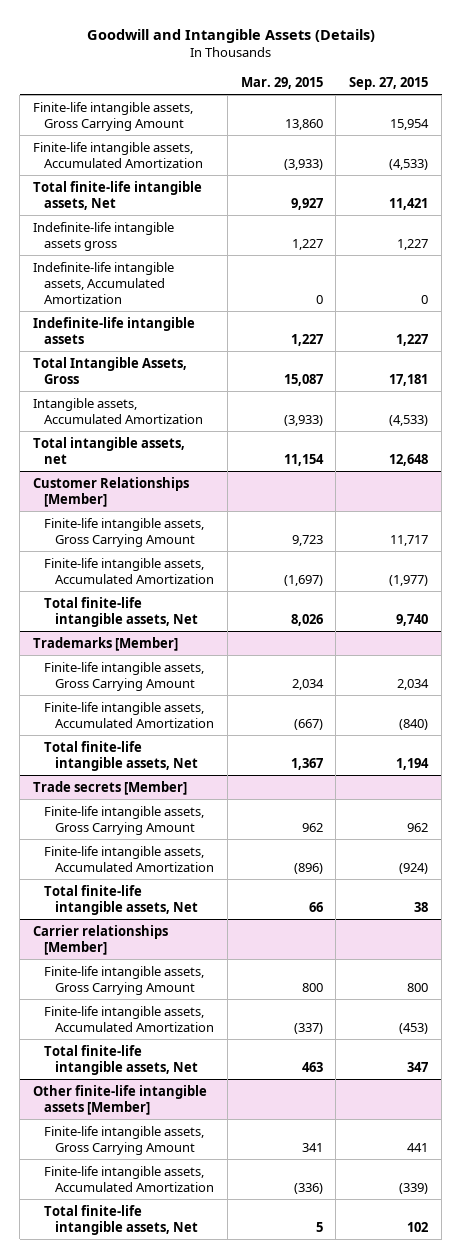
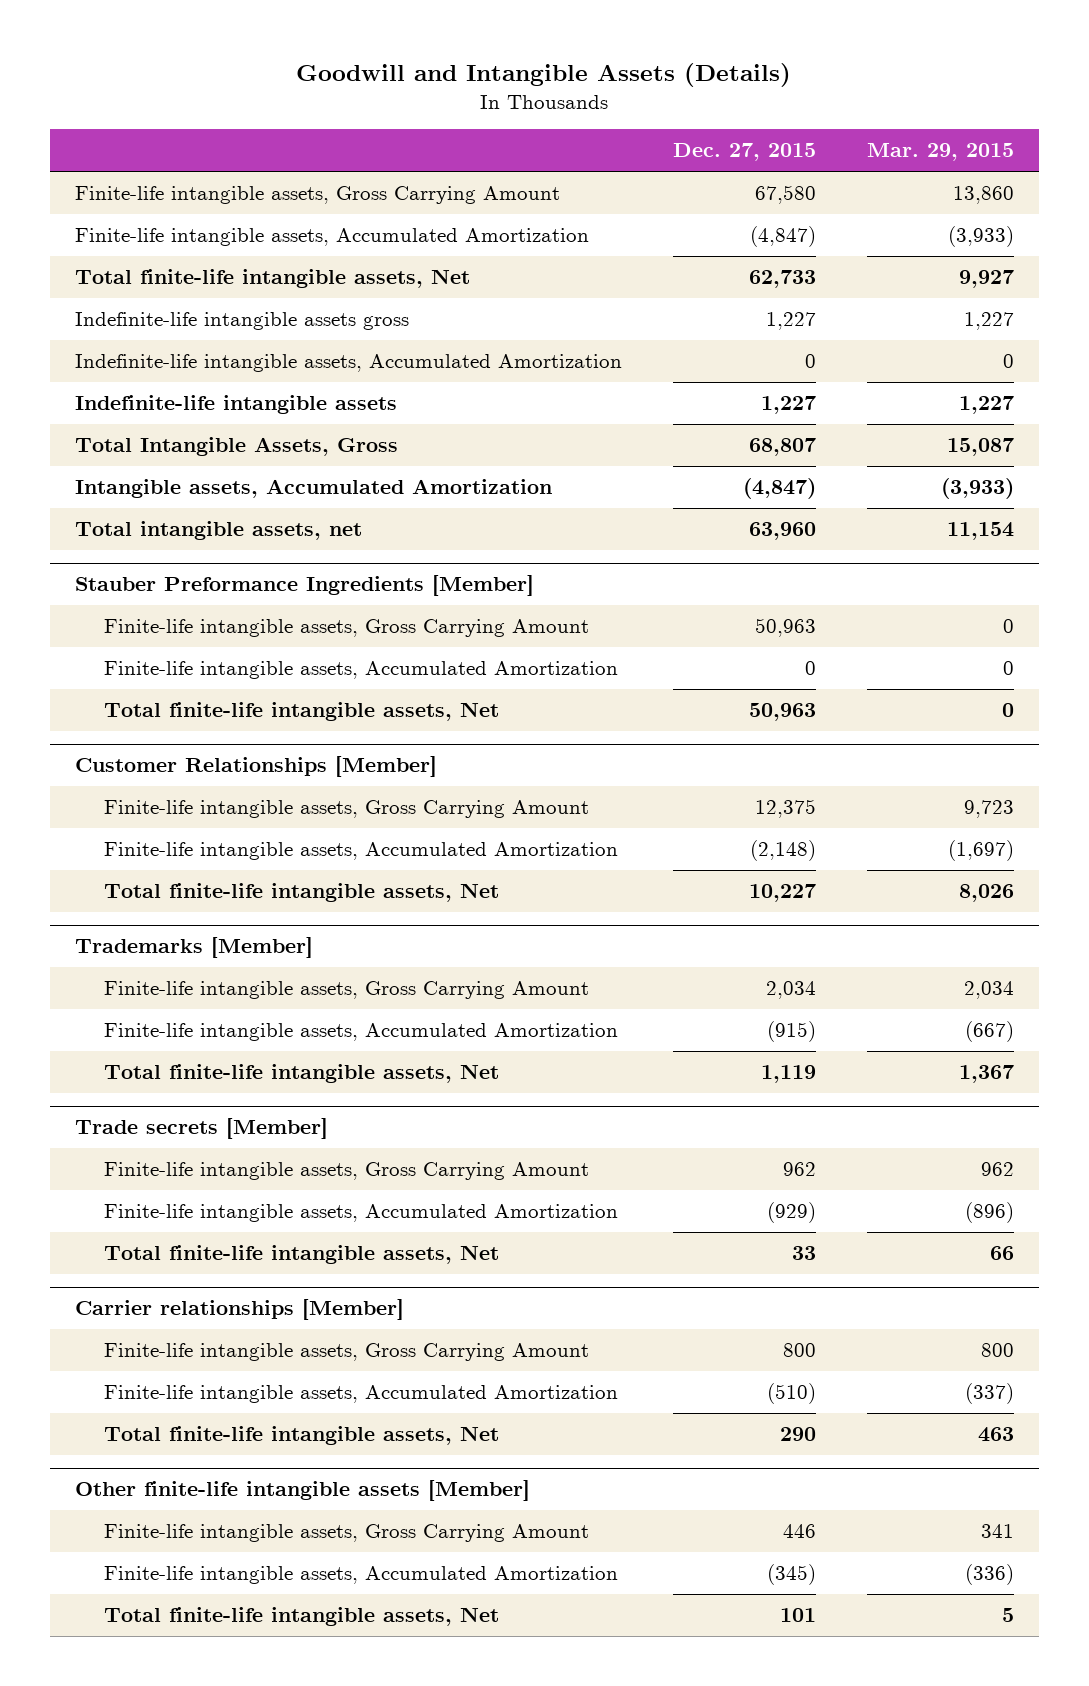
[349,76,429,90] Sep. 27, 2015 -> none
none -> [672,143,816,162] Dec. 27, 2015
none -> [75,575,535,597] Stauber Preformance Ingredients [Member]
none -> [103,619,589,638] Finite-life intangible assets, Gross Carrying Amount
none -> [103,661,618,680] Finite-life intangible assets, Accumulated Amortization
none -> [103,702,499,722] Total finite-life intangible assets, Net

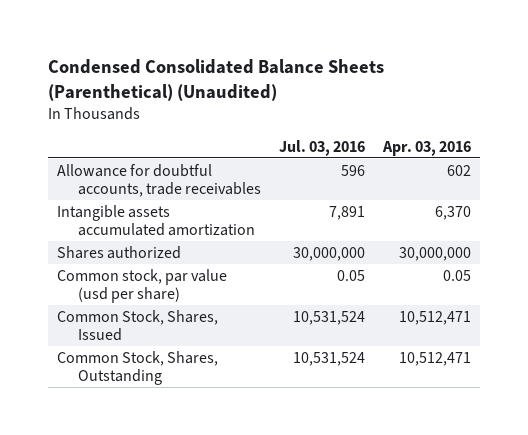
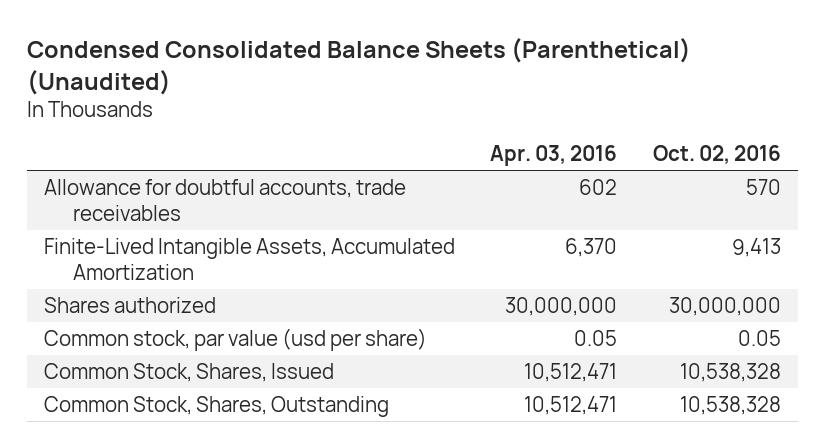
[279,139,366,156] Jul. 03, 2016 -> none
none -> [652,145,781,165] Oct. 02, 2016
[57,204,256,237] Intangible assets accumulated amortization -> [44,237,456,280] Finite-Lived Intangible Assets, Accumulated Amortization

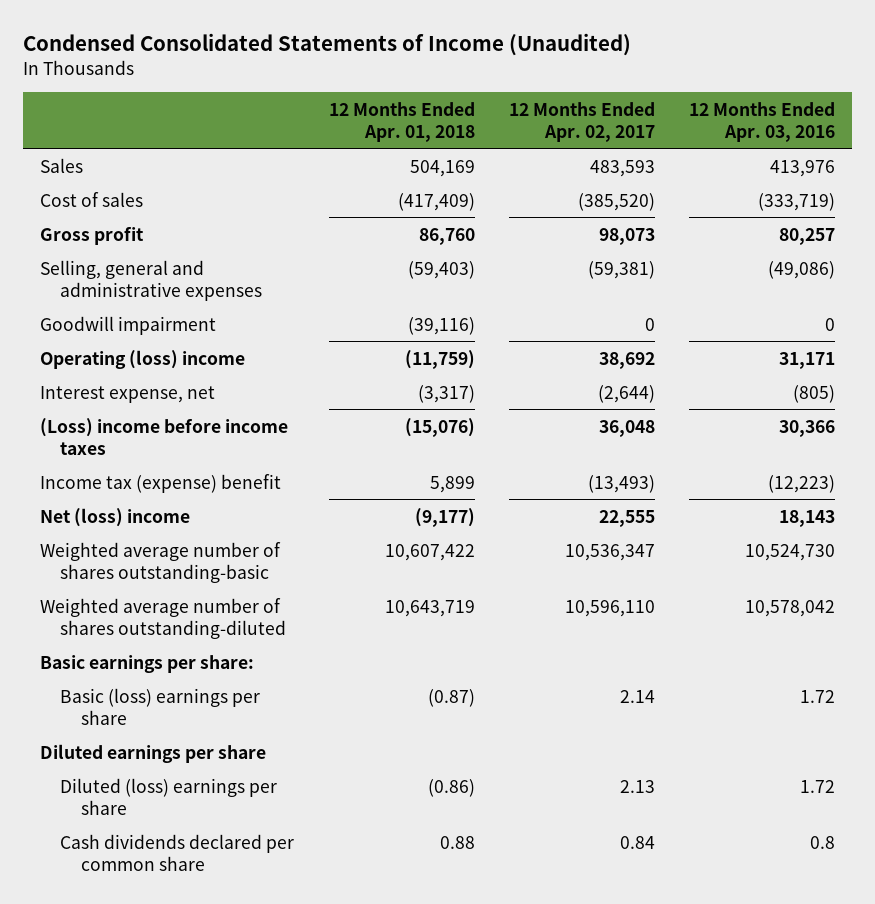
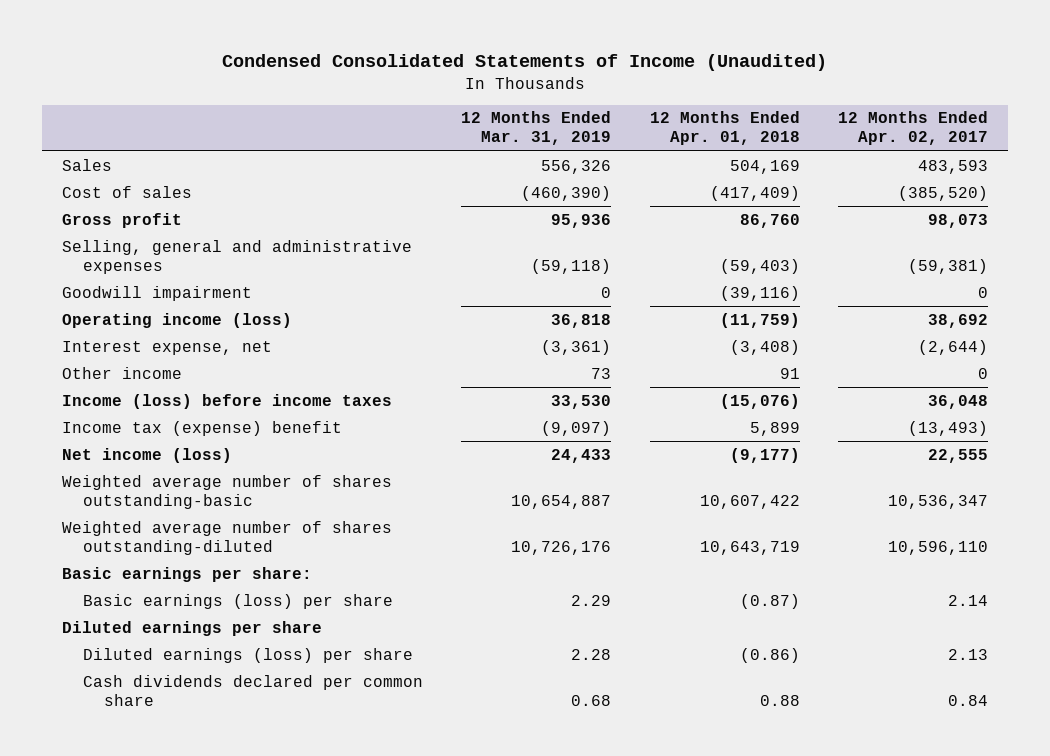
[688,101,835,142] 12 Months Ended Apr. 03, 2016 -> none
none -> [461,111,612,146] 12 Months Ended Mar. 31, 2019
[40,349,246,369] Operating (loss) income -> [61,312,292,328] Operating income (loss)
[417,384,475,403] (3,317) -> [729,339,800,355] (3,408)
none -> [61,366,182,379] Other income
[40,417,289,455] (Loss) income before income taxes -> [61,393,392,409] Income (loss) before income taxes
[40,507,191,527] Net (loss) income -> [61,447,232,463] Net income (loss)
[60,687,261,725] Basic (loss) earnings per share -> [82,593,393,609] Basic earnings (loss) per share
[60,777,278,815] Diluted (loss) earnings per share -> [82,647,413,663] Diluted earnings (loss) per share

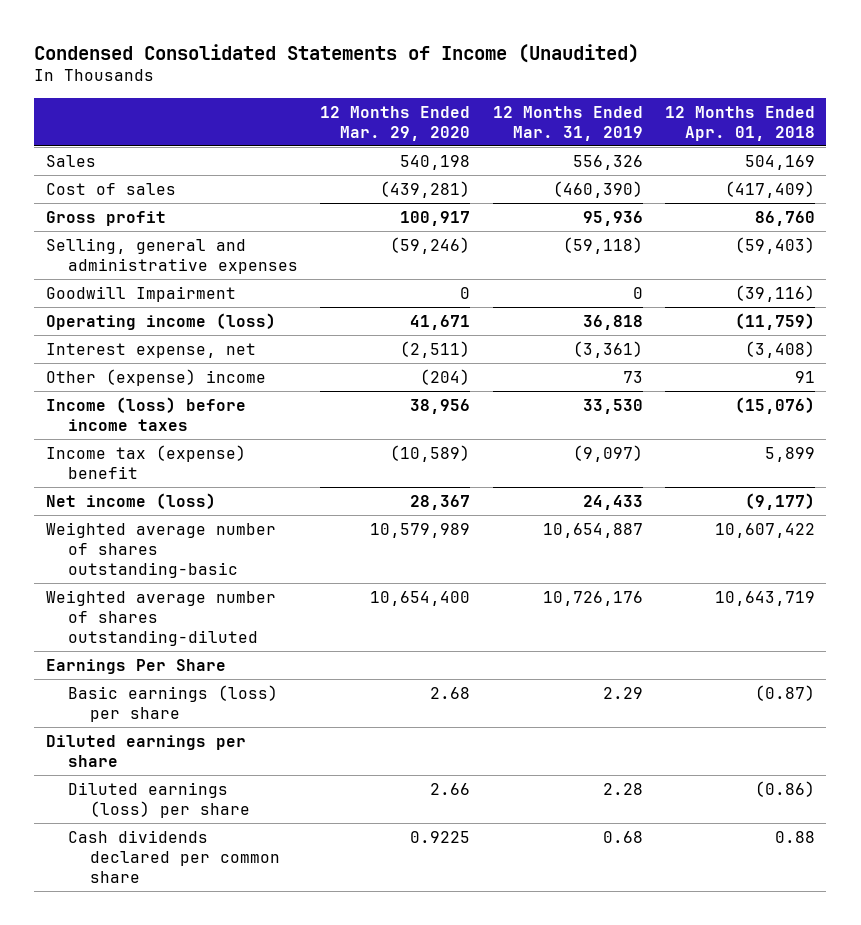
[838,111,989,146] 12 Months Ended Apr. 02, 2017 -> none
none -> [320,105,471,141] 12 Months Ended Mar. 29, 2020
[61,285,252,301] Goodwill impairment -> [45,286,236,303] Goodwill Impairment
[61,366,182,379] Other income -> [45,369,266,387] Other (expense) income
[61,566,312,582] Basic earnings per share: -> [45,659,226,675] Earnings Per Share

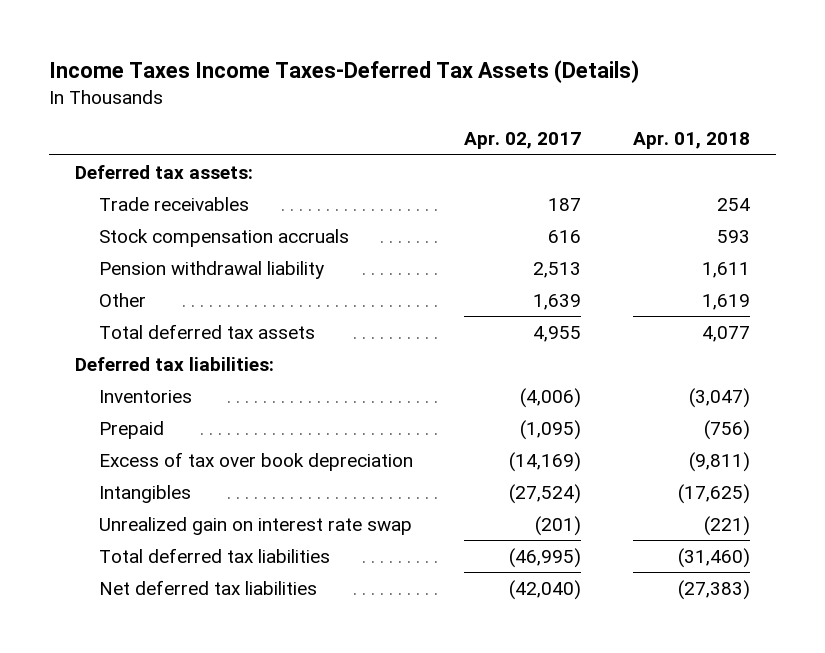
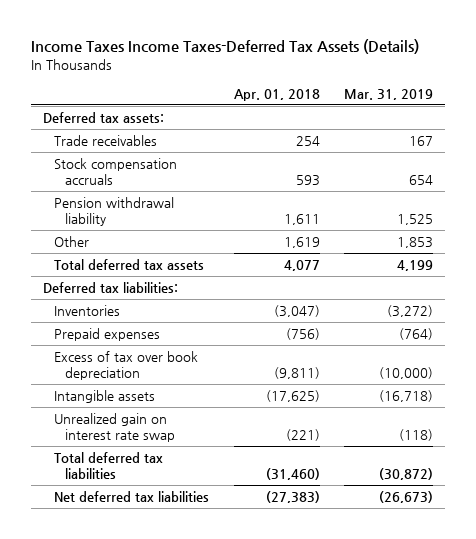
[464,132,582,150] Apr. 02, 2017 -> none
none -> [344,88,434,100] Mar. 31, 2019
[98,420,164,439] Prepaid -> [54,328,161,342] Prepaid expenses
[98,484,191,503] Intangibles -> [54,390,156,404] Intangible assets

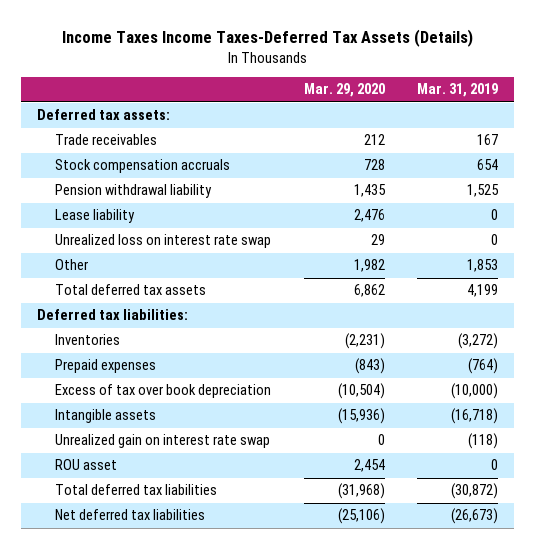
[233,88,320,101] Apr. 01, 2018 -> none
none -> [303,83,385,98] Mar. 29, 2020
none -> [55,209,136,224] Lease liability
none -> [55,234,272,249] Unrealized loss on interest rate swap
none -> [55,459,118,471] ROU asset

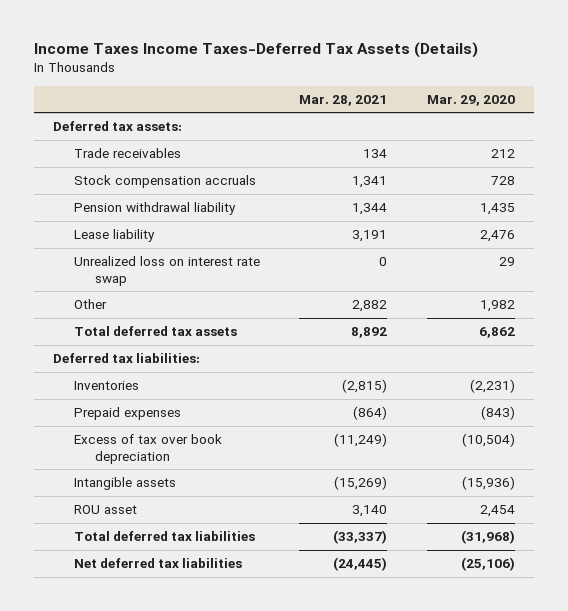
[417,83,499,98] Mar. 31, 2019 -> none
none -> [299,94,388,106] Mar. 28, 2021
[55,434,271,449] Unrealized gain on interest rate swap -> none

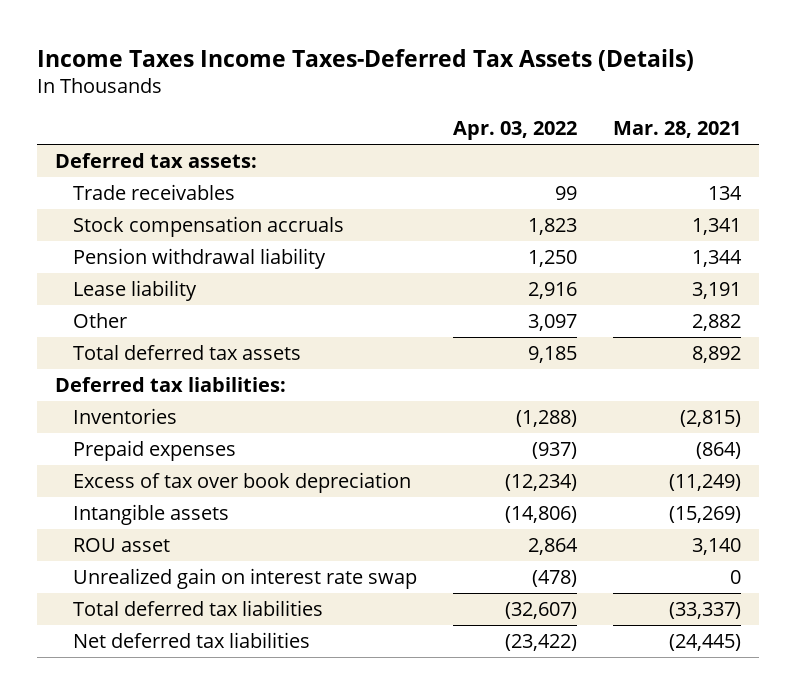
[426,94,515,106] Mar. 29, 2020 -> none
none -> [453,121,578,141] Apr. 03, 2022
[74,256,261,286] Unrealized loss on interest rate swap -> none
none -> [73,567,418,589] Unrealized gain on interest rate swap

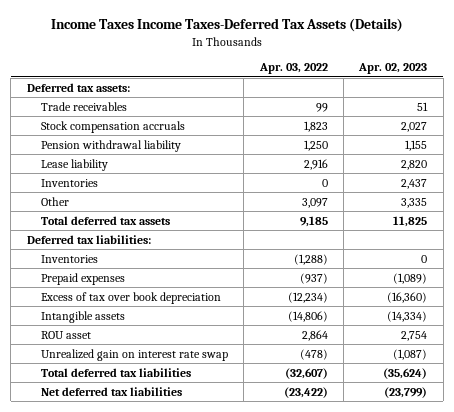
[613,121,742,139] Mar. 28, 2021 -> none
none -> [358,63,428,75] Apr. 02, 2023
none -> [41,178,99,187] Inventories

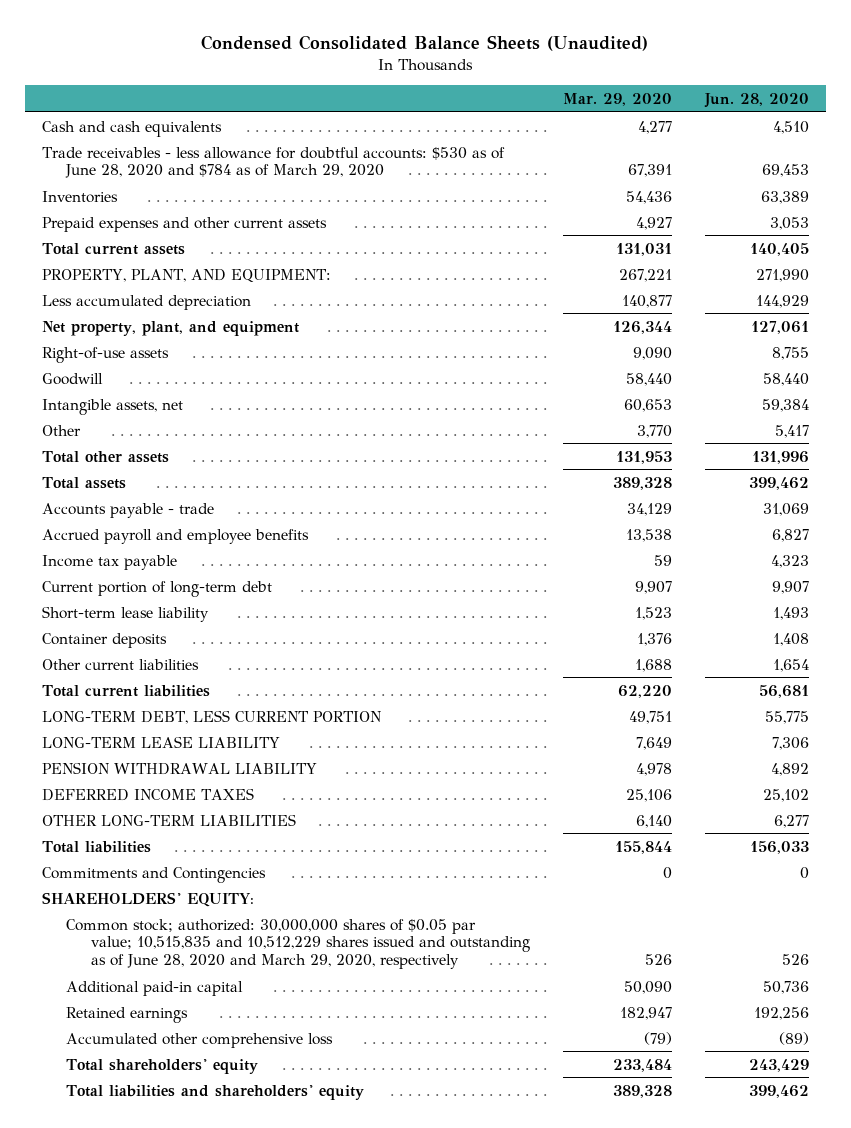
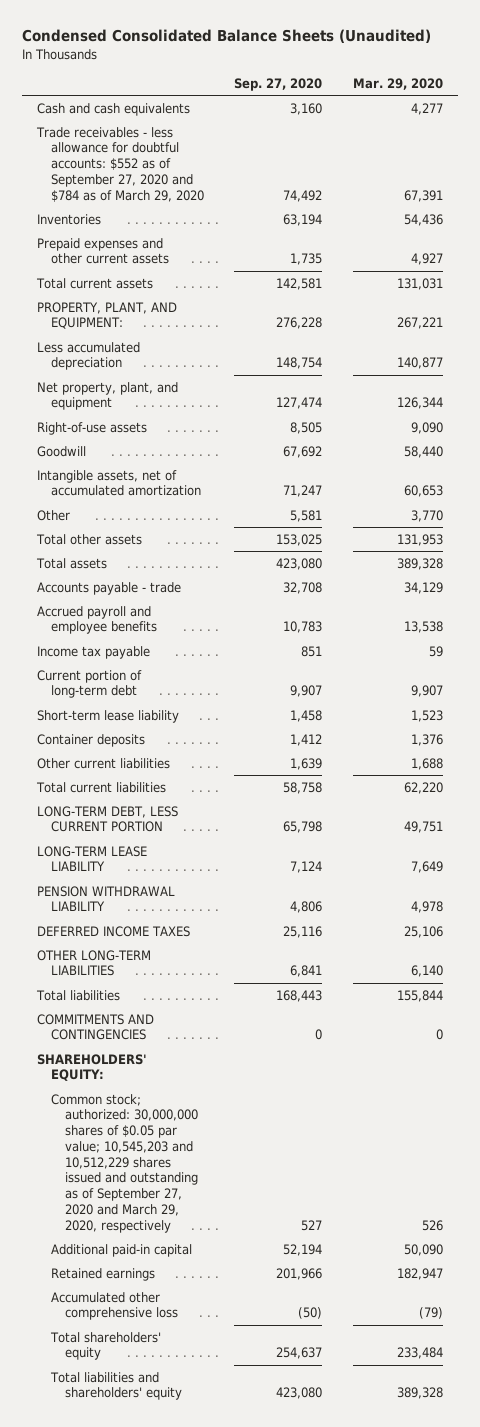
[704,92,810,108] Jun. 28, 2020 -> none
none -> [234,77,323,91] Sep. 27, 2020
[41,146,505,179] Trade receivables - less allowance for doubtful accounts: $530 as of June 28, 2020 and $784 as of March 29, 2020 -> [35,126,204,202] Trade receivables - less allowance for doubtful accounts: $552 as of September 27, 2020 and $784 as of March 29, 2020
[41,398,183,415] Intangible assets, net -> [36,469,201,497] Intangible assets, net of accumulated amortization
[41,866,266,883] Commitments and Contingencies -> [36,1013,154,1041] COMMITMENTS AND CONTINGENCIES
[66,918,531,970] Common stock; authorized: 30,000,000 shares of $0.05 par value; 10,515,835 and 10,512,229 shares issued and outstanding as of June 28, 2020 and March 29, 2020, respectively -> [50,1093,198,1233] Common stock; authorized: 30,000,000 shares of $0.05 par value; 10,545,203 and 10,512,229 shares issued and outstanding as of September 27, 2020 and March 29, 2020, respectively

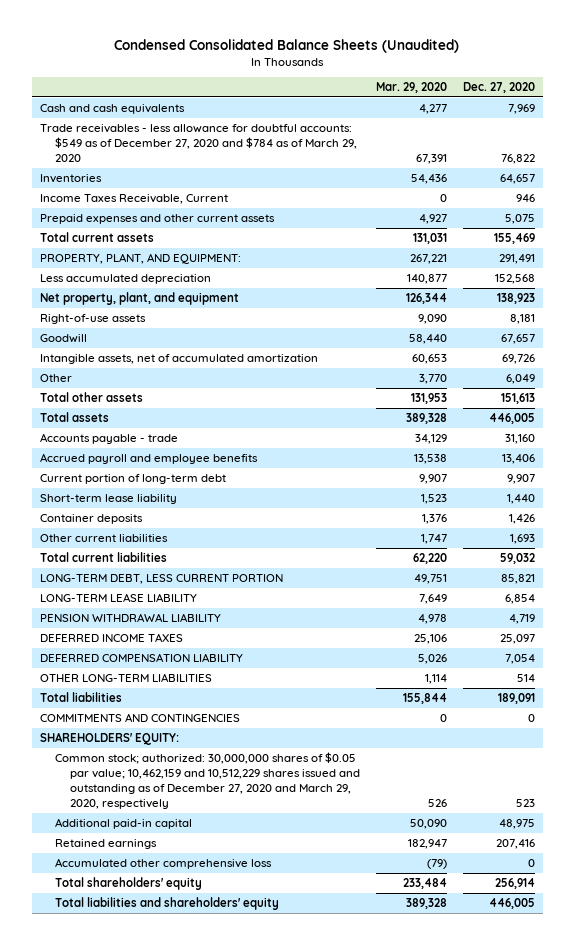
[234,77,323,91] Sep. 27, 2020 -> none
none -> [462,82,535,94] Dec. 27, 2020
[35,126,204,202] Trade receivables - less allowance for doubtful accounts: $552 as of September 27, 2020 and $784 as of March 29, 2020 -> [39,123,357,163] Trade receivables - less allowance for doubtful accounts: $549 as of December 27, 2020 and $784 as of March 29, 2020
none -> [39,193,228,204] Income Taxes Receivable, Current
[36,645,150,659] Income tax payable -> none
[410,757,443,770] 1,688 -> [420,533,447,544] 1,747
none -> [39,652,243,662] DEFERRED COMPENSATION LIABILITY
[410,965,443,978] 6,140 -> [424,673,447,684] 1,114
[50,1093,198,1233] Common stock; authorized: 30,000,000 shares of $0.05 par value; 10,545,203 and 10,512,229 shares issued and outstanding as of September 27, 2020 and March 29, 2020, respectively -> [54,751,360,810] Common stock; authorized: 30,000,000 shares of $0.05 par value; 10,462,159 and 10,512,229 shares issued and outstanding as of December 27, 2020 and March 29, 2020, respectively

